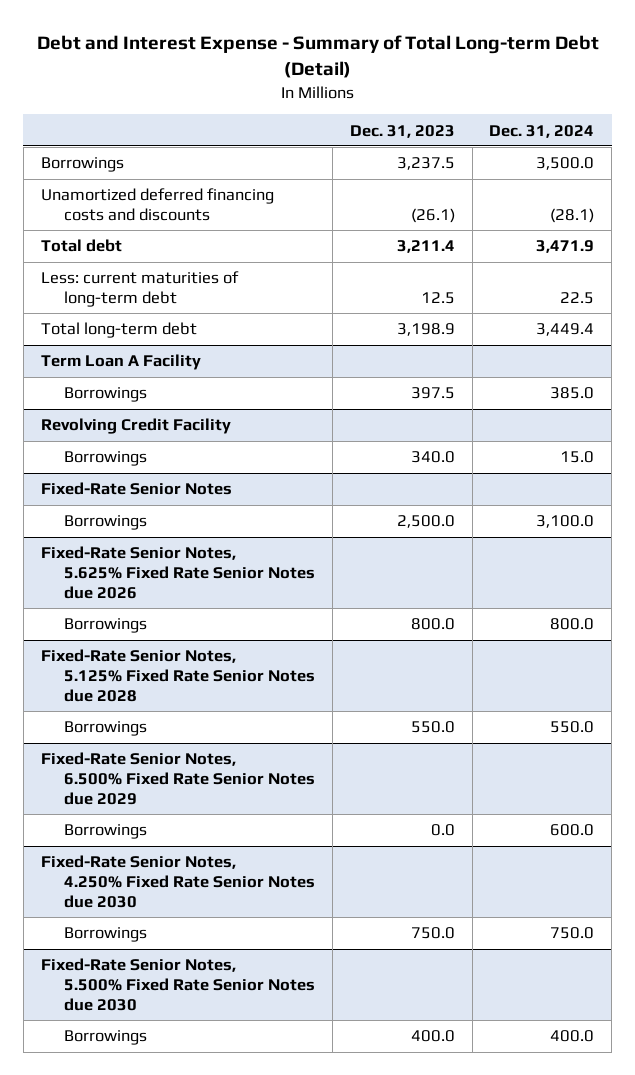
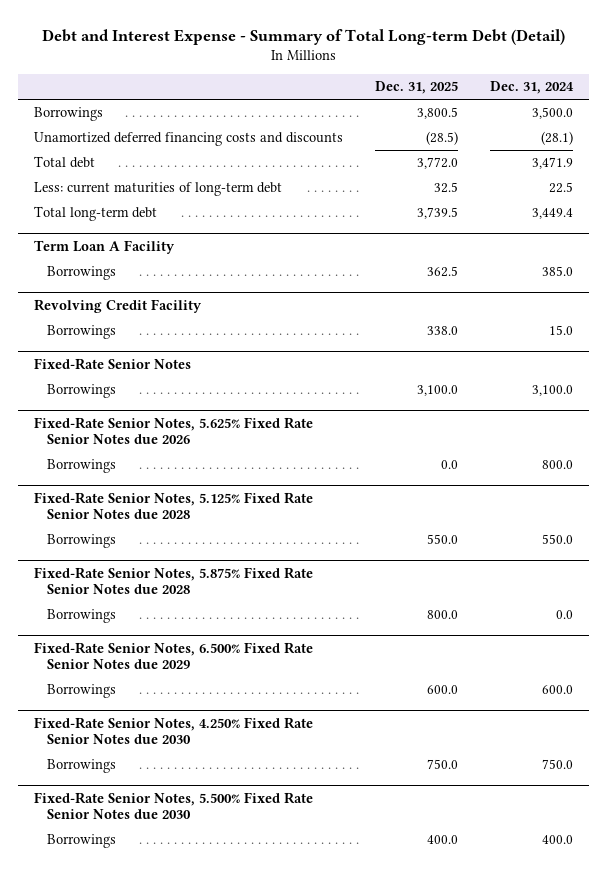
[349,124,455,138] Dec. 31, 2023 -> none
none -> [375,81,459,95] Dec. 31, 2025
none -> [34,566,314,595] Fixed-Rate Senior Notes, 5.875% Fixed Rate Senior Notes due 2028
none -> [46,609,116,624] Borrowings

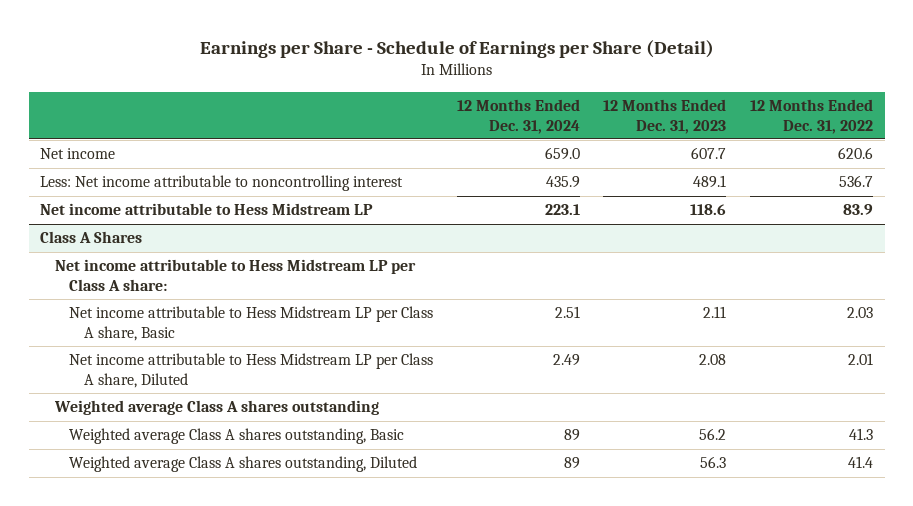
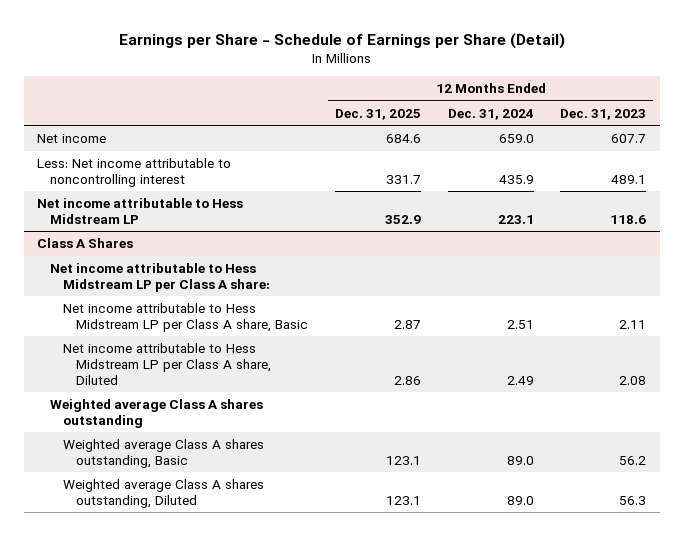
[749,98,873,134] 12 Months Ended Dec. 31, 2022 -> none
none -> [334,108,421,120] Dec. 31, 2025
[563,429,580,442] 89 -> [506,455,534,465] 89.0
[563,457,580,470] 89 -> [506,495,534,505] 89.0

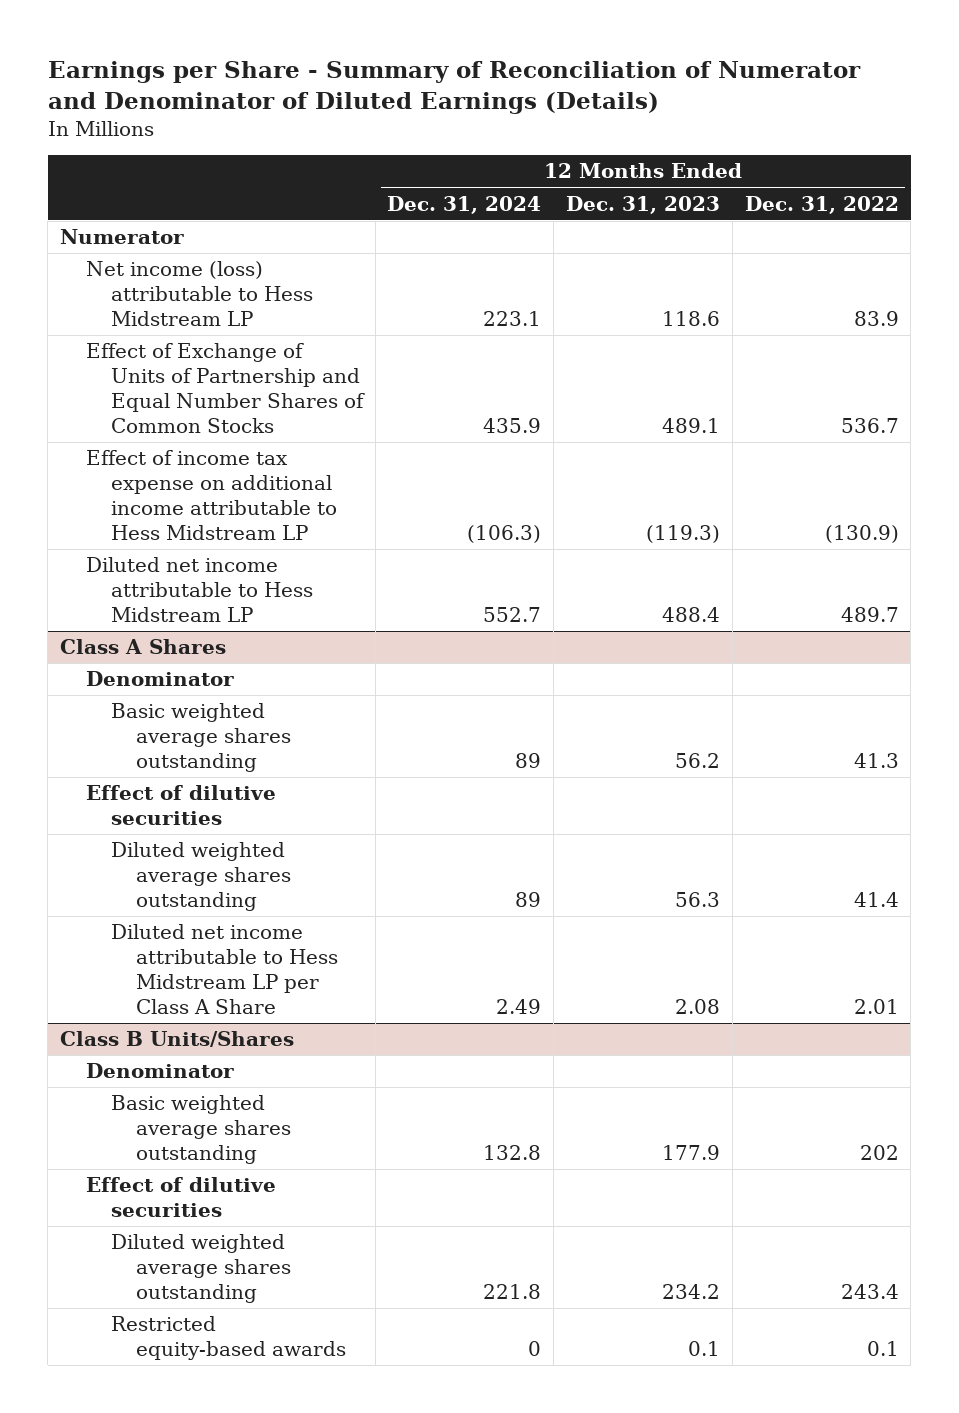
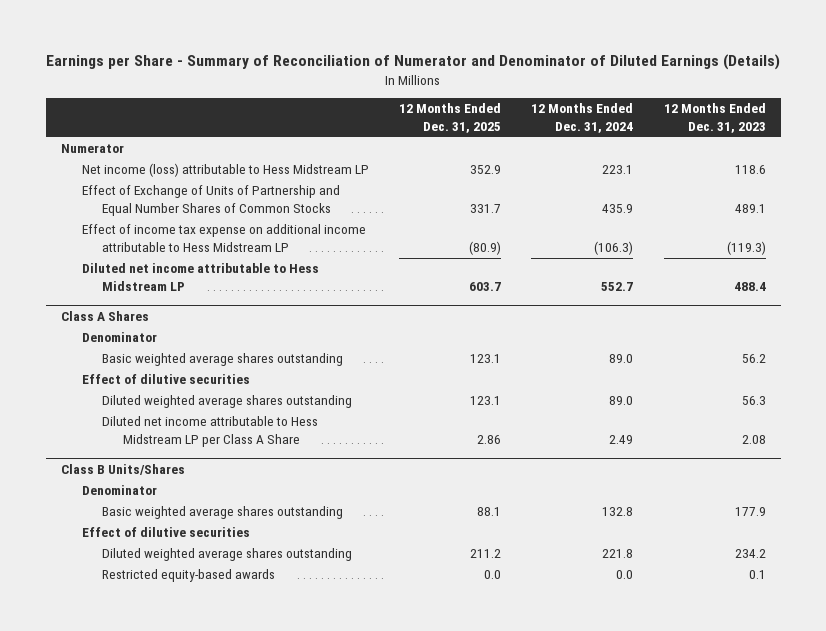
[744,195,899,214] Dec. 31, 2022 -> none
none -> [398,103,501,133] 12 Months Ended Dec. 31, 2025
[515,753,542,769] 89 -> [609,354,634,364] 89.0
[515,892,542,908] 89 -> [609,396,634,406] 89.0
[528,1341,542,1357] 0 -> [616,570,634,580] 0.0

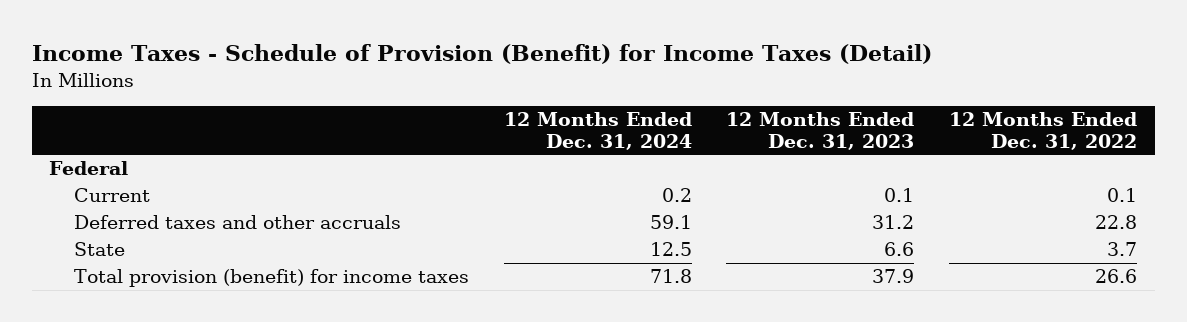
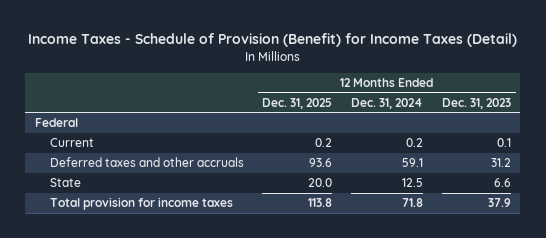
[949,111,1138,150] 12 Months Ended Dec. 31, 2022 -> none
none -> [262,97,333,109] Dec. 31, 2025
[74,269,470,288] Total provision (benefit) for income taxes -> [49,197,233,211] Total provision for income taxes

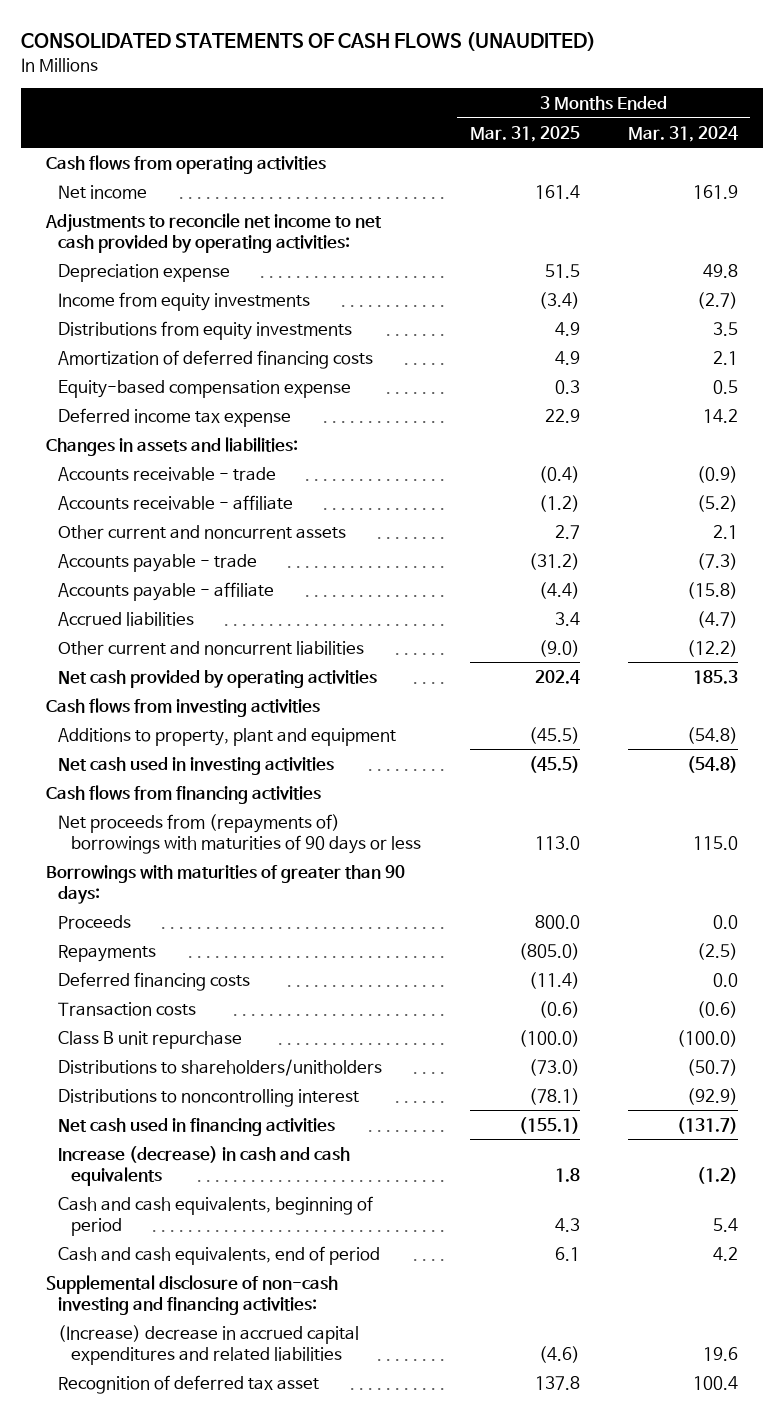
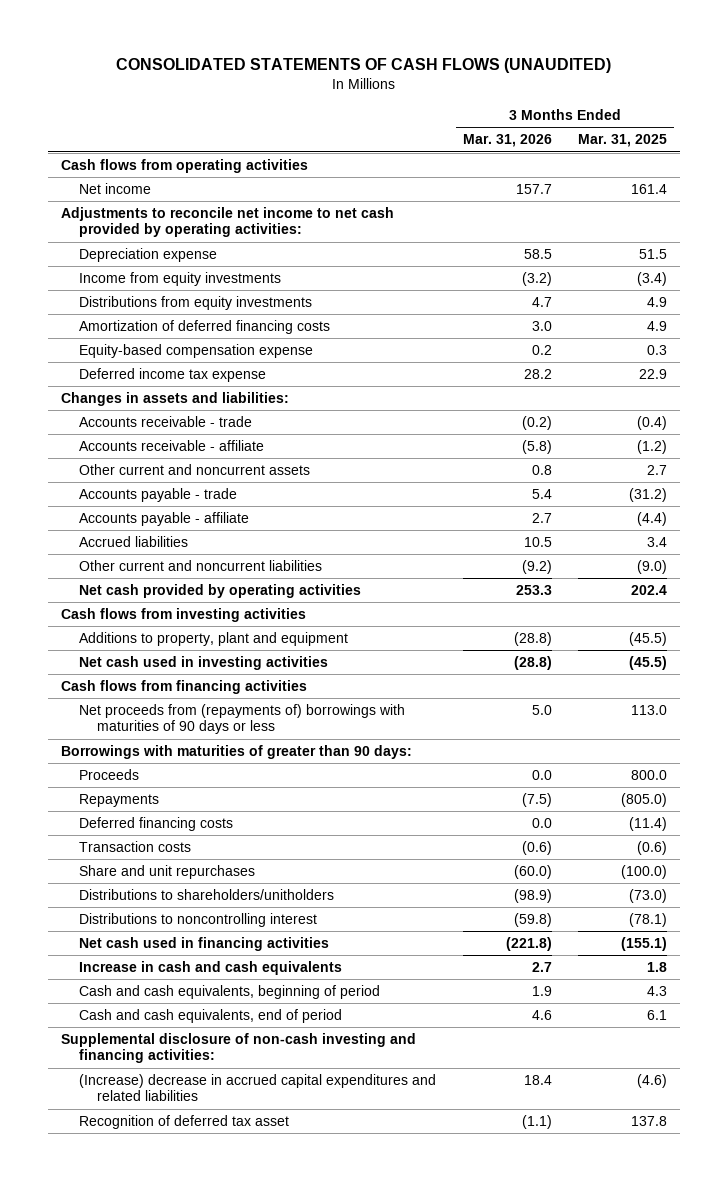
[628,125,739,142] Mar. 31, 2024 -> none
none -> [462,134,552,148] Mar. 31, 2026
[58,1030,243,1049] Class B unit repurchase -> [79,865,256,880] Share and unit repurchases
[58,1145,351,1186] Increase (decrease) in cash and cash equivalents -> [79,961,343,976] Increase in cash and cash equivalents

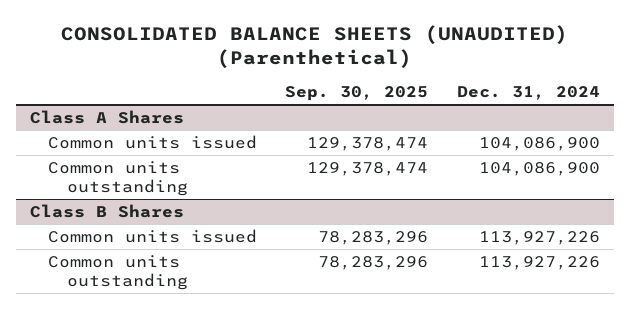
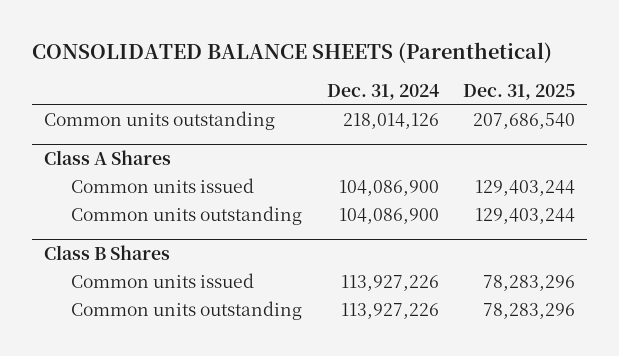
[60,24,568,68] CONSOLIDATED BALANCE SHEETS (UNAUDITED) (Parenthetical) -> [32,42,553,64] CONSOLIDATED BALANCE SHEETS (Parenthetical)
[285,86,429,102] Sep. 30, 2025 -> none
none -> [462,84,575,101] Dec. 31, 2025
none -> [44,111,276,131] Common units outstanding

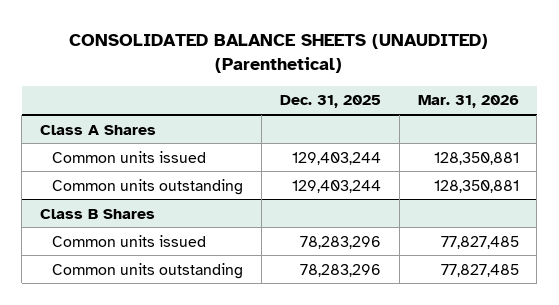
[32,42,553,64] CONSOLIDATED BALANCE SHEETS (Parenthetical) -> [69,34,489,74] CONSOLIDATED BALANCE SHEETS (UNAUDITED) (Parenthetical)
[326,84,439,101] Dec. 31, 2024 -> none
none -> [417,95,519,109] Mar. 31, 2026
[44,111,276,131] Common units outstanding -> none

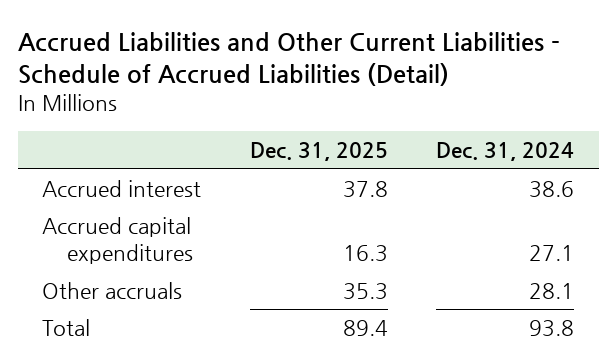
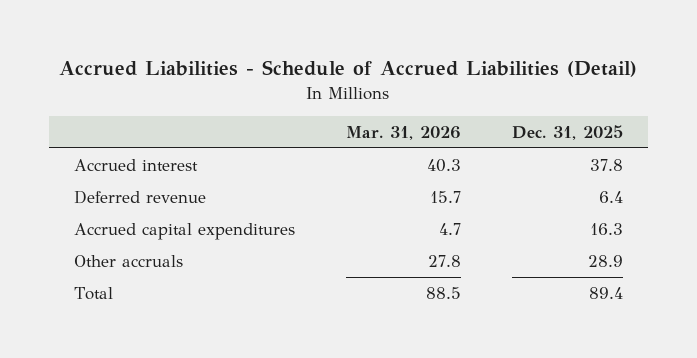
[17,31,560,87] Accrued Liabilities and Other Current Liabilities - Schedule of Accrued Liabilities (Detail) -> [59,60,638,78] Accrued Liabilities - Schedule of Accrued Liabilities (Detail)
[436,142,575,162] Dec. 31, 2024 -> none
none -> [345,125,461,140] Mar. 31, 2026
none -> [74,190,207,205] Deferred revenue
[342,283,388,301] 35.3 -> [587,255,623,268] 28.9

